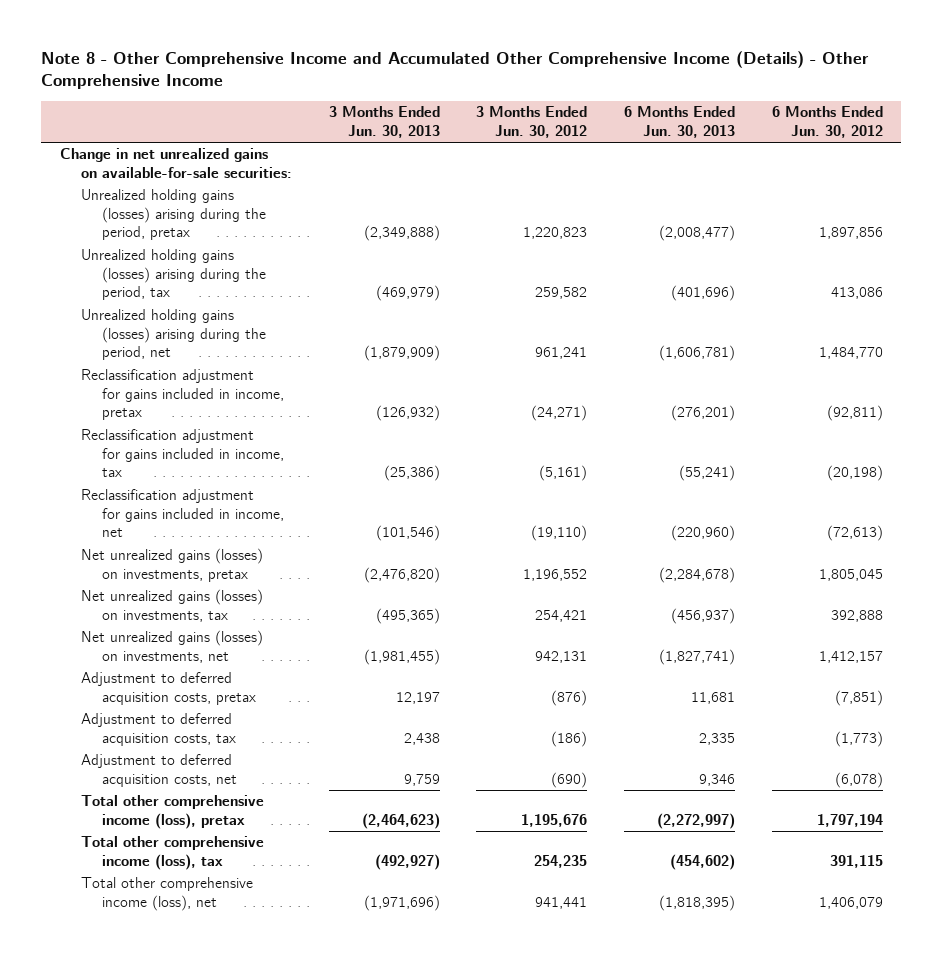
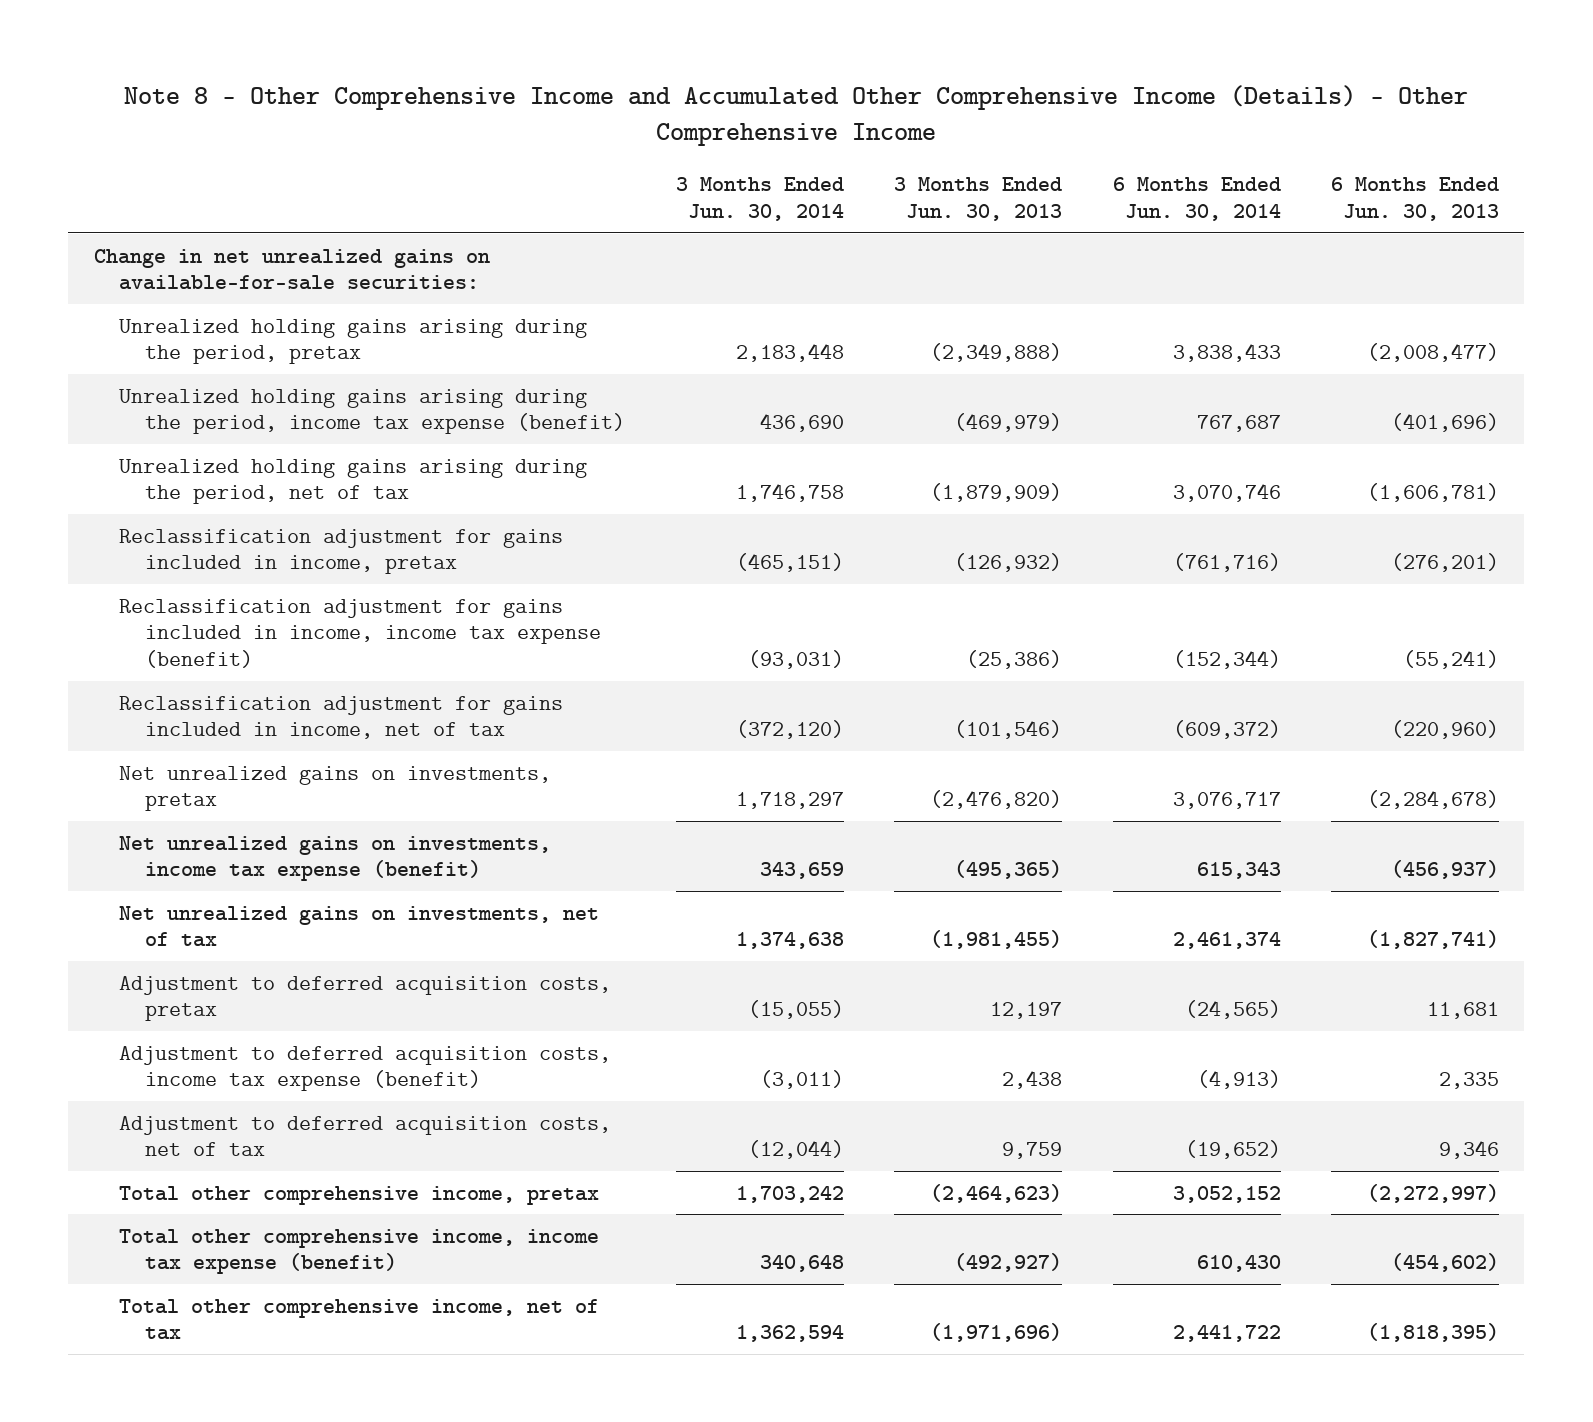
[476,106,588,138] 3 Months Ended Jun. 30, 2012 -> none
[771,106,883,138] 6 Months Ended Jun. 30, 2012 -> none
none -> [675,177,844,221] 3 Months Ended Jun. 30, 2014
none -> [1112,177,1281,221] 6 Months Ended Jun. 30, 2014
[81,189,267,241] Unrealized holding gains (losses) arising during the period, pretax -> [119,318,588,365] Unrealized holding gains arising during the period, pretax
[81,249,267,301] Unrealized holding gains (losses) arising during the period, tax -> [119,388,626,435] Unrealized holding gains arising during the period, income tax expense (benefit)
[81,309,267,361] Unrealized holding gains (losses) arising during the period, net -> [119,458,588,505] Unrealized holding gains arising during the period, net of tax
[81,429,285,478] Reclassification adjustment for gains included in income, tax -> [119,598,602,669] Reclassification adjustment for gains included in income, income tax expense (benefit)
[81,489,285,538] Reclassification adjustment for gains included in income, net -> [119,695,564,740] Reclassification adjustment for gains included in income, net of tax
[81,548,264,582] Net unrealized gains (losses) on investments, pretax -> [119,765,552,812] Net unrealized gains on investments, pretax
[81,589,264,622] Net unrealized gains (losses) on investments, tax -> [119,835,552,882] Net unrealized gains on investments, income tax expense (benefit)
[81,630,264,663] Net unrealized gains (losses) on investments, net -> [119,905,600,948] Net unrealized gains on investments, net of tax
[81,713,237,746] Adjustment to deferred acquisition costs, tax -> [119,1045,612,1092] Adjustment to deferred acquisition costs, income tax expense (benefit)
[81,754,238,787] Adjustment to deferred acquisition costs, net -> [119,1115,612,1157] Adjustment to deferred acquisition costs, net of tax
[81,795,265,829] Total other comprehensive income (loss), pretax -> [119,1185,600,1205] Total other comprehensive income, pretax
[81,836,265,870] Total other comprehensive income (loss), tax -> [119,1228,600,1275] Total other comprehensive income, income tax expense (benefit)
[81,877,254,911] Total other comprehensive income (loss), net -> [119,1298,600,1341] Total other comprehensive income, net of tax

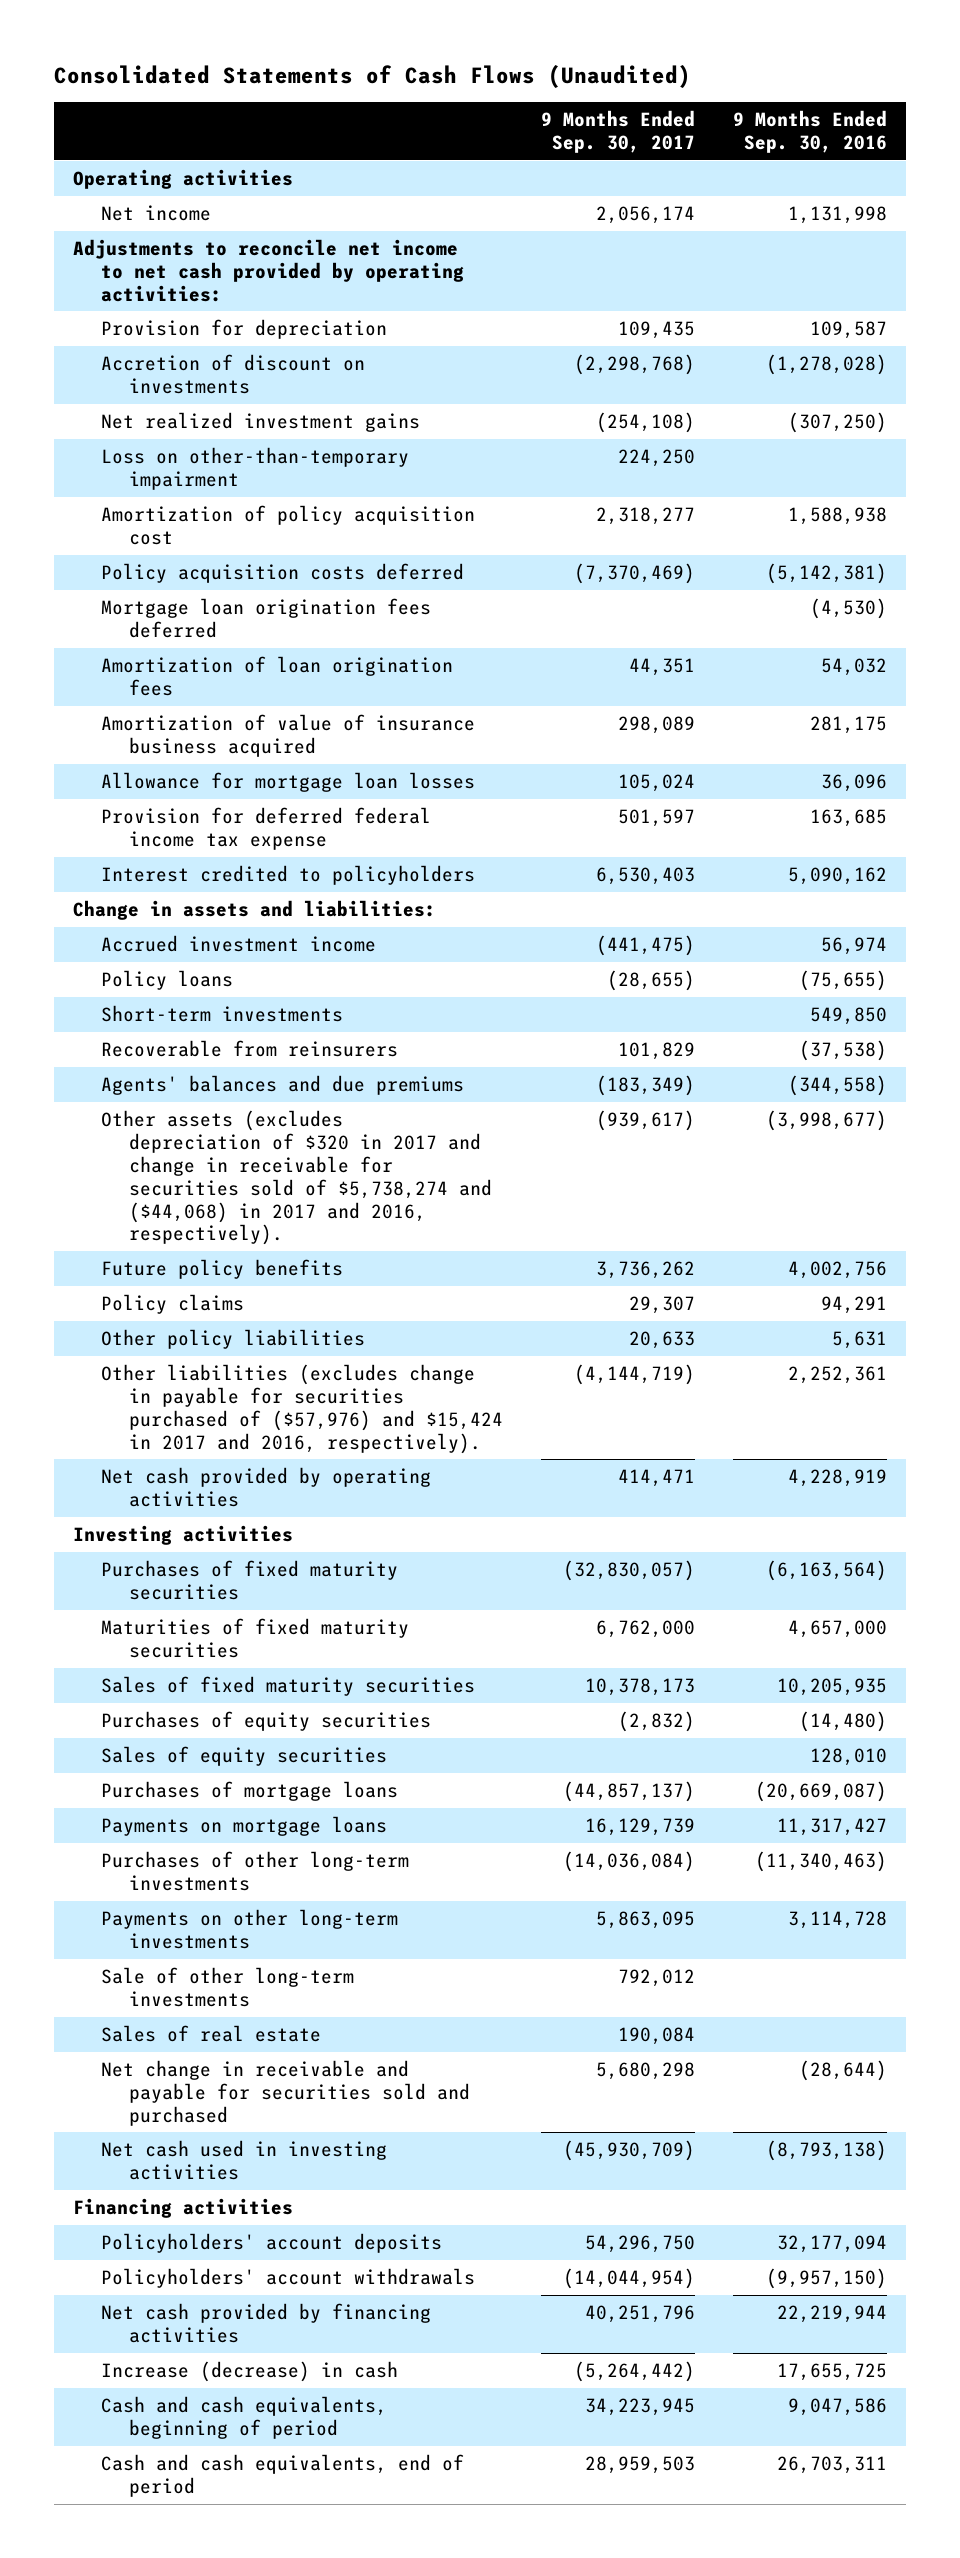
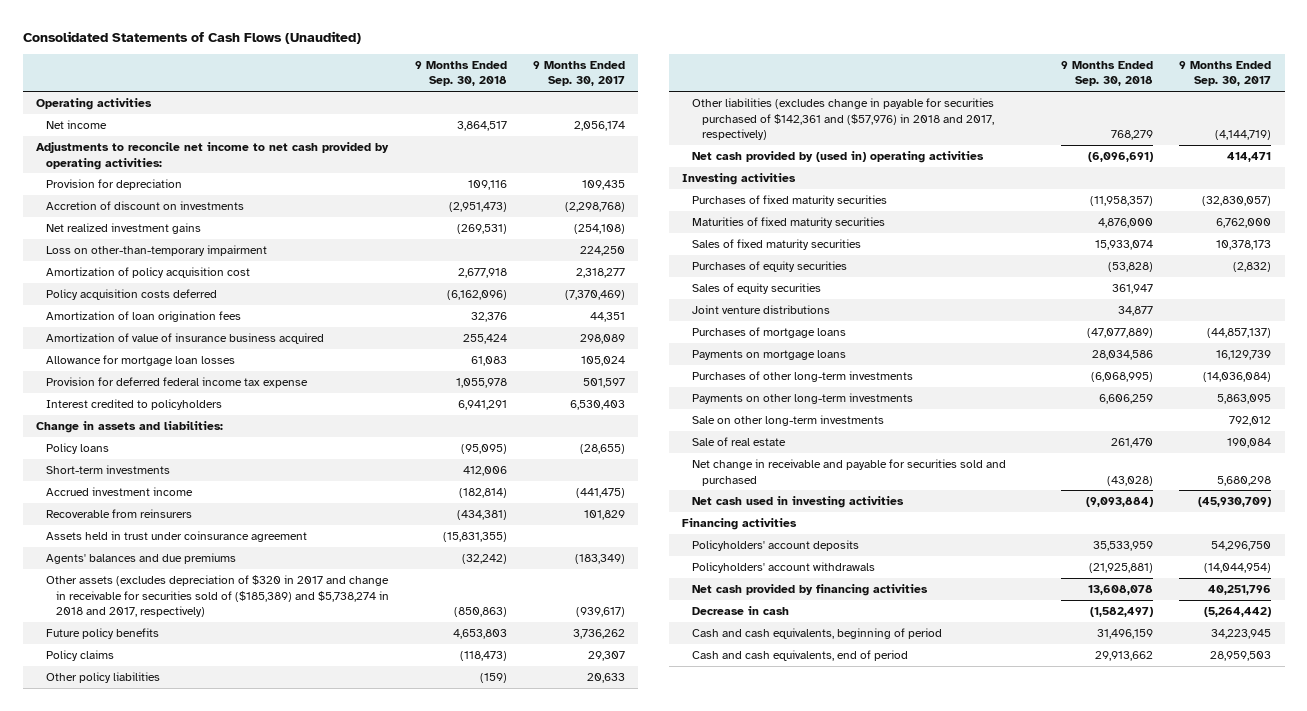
[733,110,888,154] 9 Months Ended Sep. 30, 2016 -> none
none -> [414,60,507,87] 9 Months Ended Sep. 30, 2018
[100,598,431,638] Mortgage loan origination fees deferred -> none
[100,935,376,953] Accrued investment income -> [45,486,193,496] Accrued investment income
none -> [45,530,307,542] Assets held in trust under coinsurance agreement
[100,1110,492,1246] Other assets (excludes depreciation of $320 in 2017 and change in receivable for securities sold of $5,738,274 and ($44,068) in 2017 and 2016, respectively). -> [45,574,389,618] Other assets (excludes depreciation of $320 in 2017 and change in receivable for securities sold of ($185,389) and $5,738,274 in 2018 and 2017, respectively)
[100,1364,503,1454] Other liabilities (excludes change in payable for securities purchased of ($57,976) and $15,424 in 2017 and 2016, respectively). -> [691,97,994,141] Other liabilities (excludes change in payable for securities purchased of $142,361 and ($57,976) in 2018 and 2017, respectively)
[100,1467,431,1507] Net cash provided by operating activities -> [691,150,984,163] Net cash provided by (used in) operating activities
none -> [691,304,830,314] Joint venture distributions
[100,1967,354,2007] Sale of other long-term investments -> [691,414,884,426] Sale on other long-term investments
[100,2025,321,2043] Sales of real estate -> [691,436,786,446] Sale of real estate
[100,2361,398,2383] Increase (decrease) in cash -> [691,605,789,615] Decrease in cash

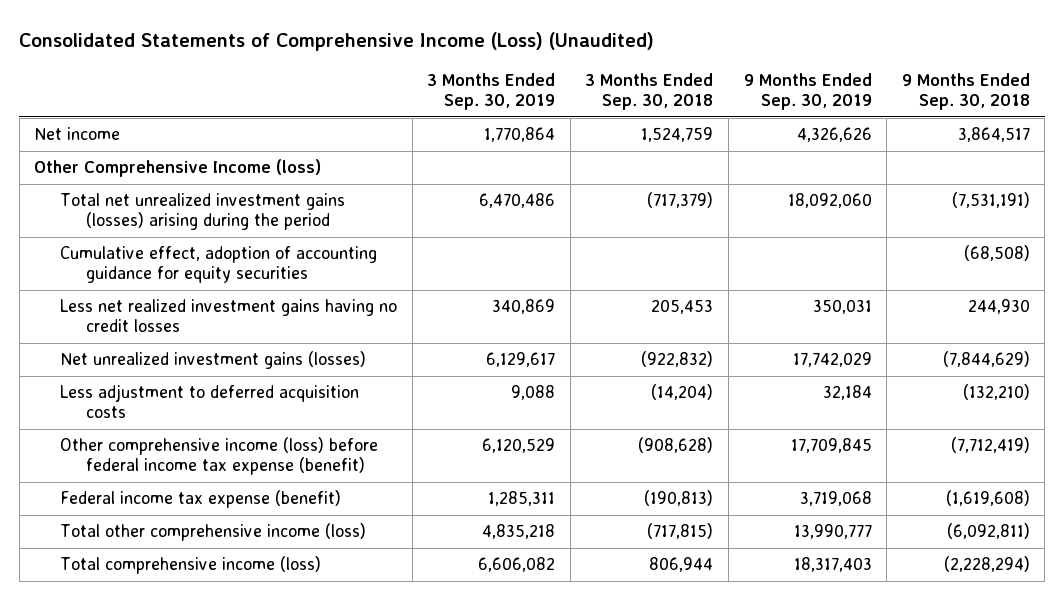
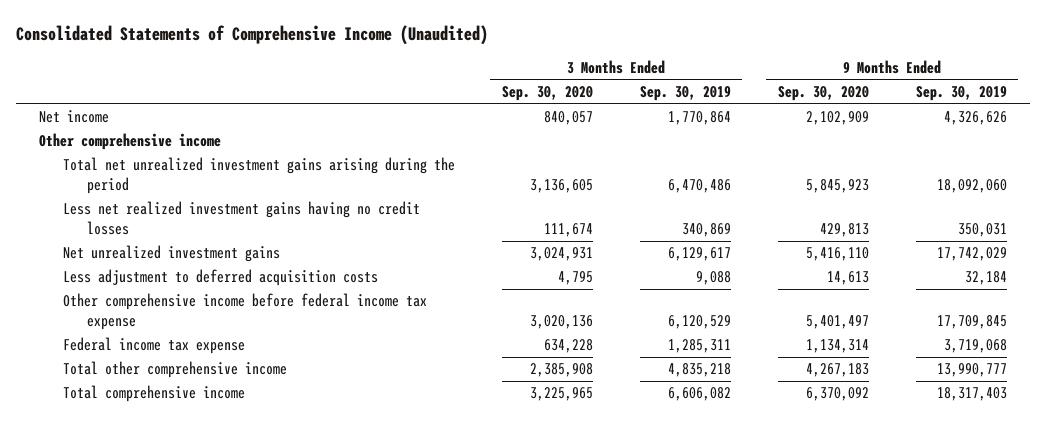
[19,31,655,51] Consolidated Statements of Comprehensive Income (Loss) (Unaudited) -> [15,25,488,46] Consolidated Statements of Comprehensive Income (Unaudited)
[585,73,714,111] 3 Months Ended Sep. 30, 2018 -> none
[901,73,1030,111] 9 Months Ended Sep. 30, 2018 -> none
none -> [501,86,593,102] Sep. 30, 2020
none -> [777,86,869,102] Sep. 30, 2020
[60,246,378,284] Cumulative effect, adoption of accounting guidance for equity securities -> none
[34,159,322,178] Other Comprehensive Income (loss) -> [39,133,222,151] Other comprehensive income
[60,193,346,231] Total net unrealized investment gains (losses) arising during the period -> [62,157,455,195] Total net unrealized investment gains arising during the period
[60,351,367,370] Net unrealized investment gains (losses) -> [62,245,280,263] Net unrealized investment gains
[60,437,379,476] Other comprehensive income (loss) before federal income tax expense (benefit) -> [62,293,427,331] Other comprehensive income before federal income tax expense
[60,490,342,509] Federal income tax expense (benefit) -> [62,337,245,355] Federal income tax expense
[60,523,367,542] Total other comprehensive income (loss) -> [62,361,287,379] Total other comprehensive income
[60,556,322,575] Total comprehensive income (loss) -> [62,385,245,403] Total comprehensive income

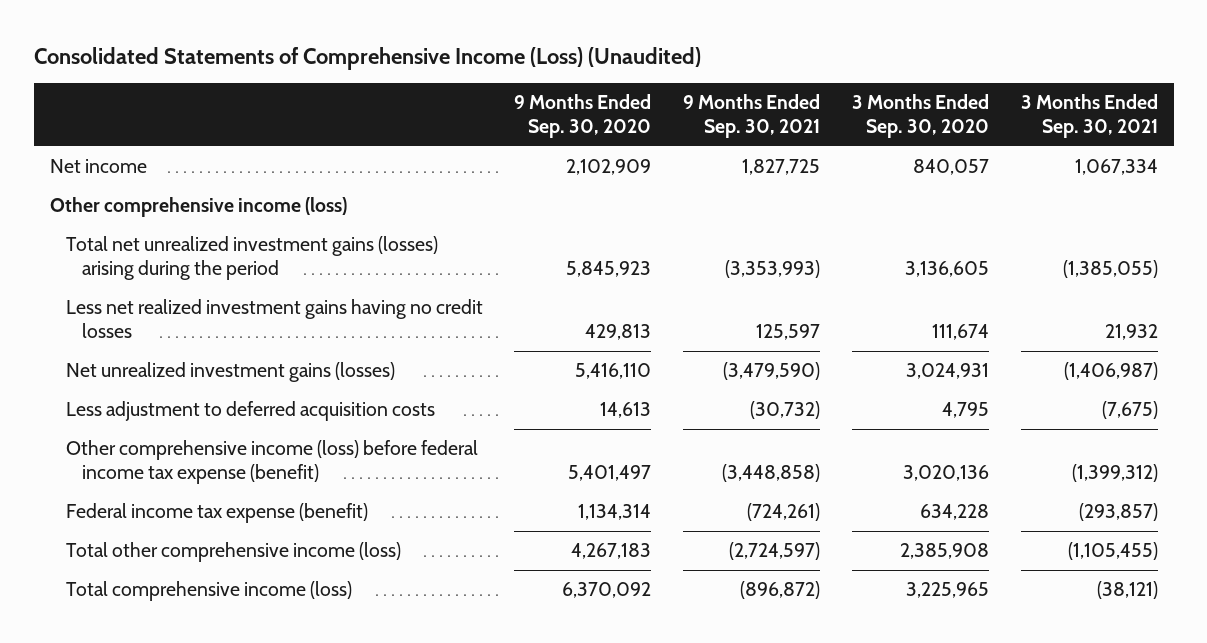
[15,25,488,46] Consolidated Statements of Comprehensive Income (Unaudited) -> [33,46,701,70] Consolidated Statements of Comprehensive Income (Loss) (Unaudited)
[639,86,731,102] Sep. 30, 2019 -> none
[915,86,1007,102] Sep. 30, 2019 -> none
none -> [683,93,821,138] 9 Months Ended Sep. 30, 2021
none -> [1020,93,1158,138] 3 Months Ended Sep. 30, 2021
[39,133,222,151] Other comprehensive income -> [49,197,347,218] Other comprehensive income (loss)
[62,157,455,195] Total net unrealized investment gains arising during the period -> [65,236,438,281] Total net unrealized investment gains (losses) arising during the period
[62,245,280,263] Net unrealized investment gains -> [65,362,395,383] Net unrealized investment gains (losses)
[62,293,427,331] Other comprehensive income before federal income tax expense -> [65,440,478,485] Other comprehensive income (loss) before federal income tax expense (benefit)
[62,337,245,355] Federal income tax expense -> [65,503,368,524] Federal income tax expense (benefit)
[62,361,287,379] Total other comprehensive income -> [65,542,401,563] Total other comprehensive income (loss)
[62,385,245,403] Total comprehensive income -> [65,581,352,602] Total comprehensive income (loss)

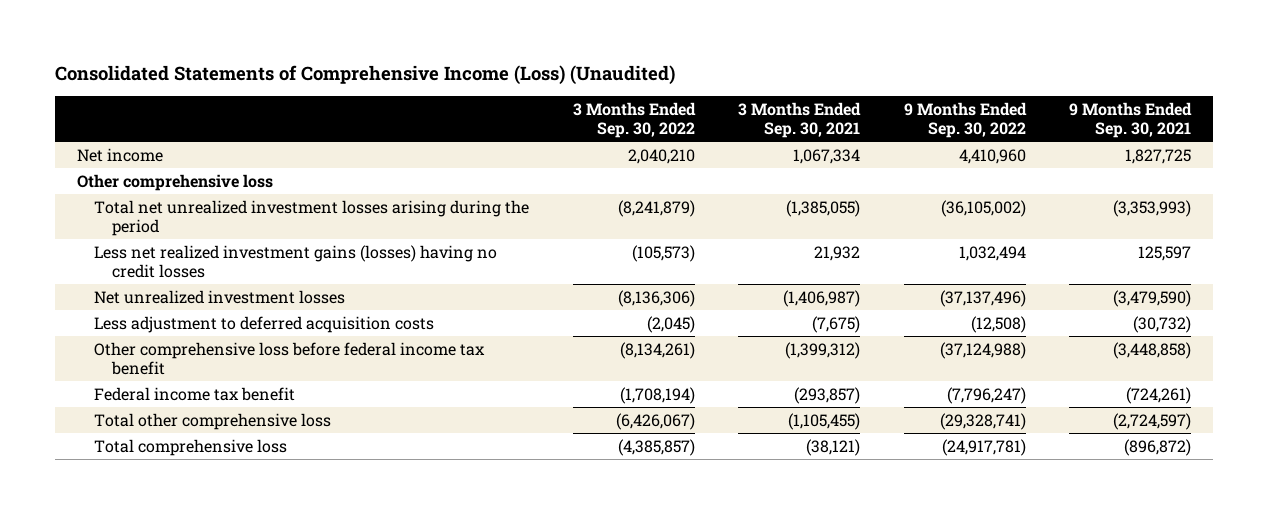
[514,93,652,138] 9 Months Ended Sep. 30, 2020 -> none
[852,93,990,138] 3 Months Ended Sep. 30, 2020 -> none
none -> [572,102,696,138] 3 Months Ended Sep. 30, 2022
none -> [903,102,1027,138] 9 Months Ended Sep. 30, 2022
[49,197,347,218] Other comprehensive income (loss) -> [76,173,273,191] Other comprehensive loss
[65,236,438,281] Total net unrealized investment gains (losses) arising during the period -> [94,199,530,236] Total net unrealized investment losses arising during the period
[65,299,483,339] Less net realized investment gains having no credit losses -> [94,244,498,278] Less net realized investment gains (losses) having no credit losses
[65,362,395,383] Net unrealized investment gains (losses) -> [94,289,346,304] Net unrealized investment losses
[65,440,478,485] Other comprehensive income (loss) before federal income tax expense (benefit) -> [94,341,486,375] Other comprehensive loss before federal income tax benefit
[65,503,368,524] Federal income tax expense (benefit) -> [94,386,296,401] Federal income tax benefit
[65,542,401,563] Total other comprehensive income (loss) -> [94,412,332,430] Total other comprehensive loss
[65,581,352,602] Total comprehensive income (loss) -> [94,438,288,456] Total comprehensive loss

